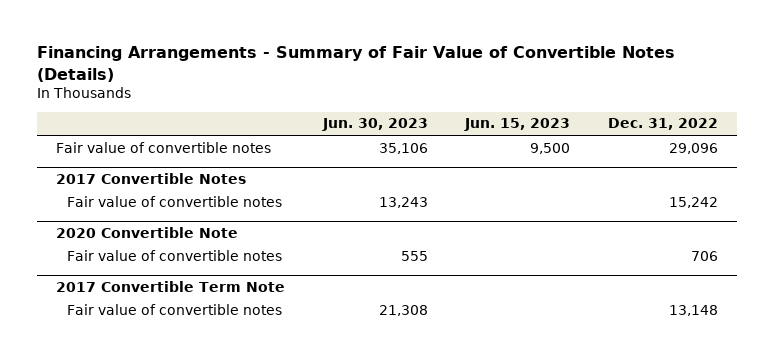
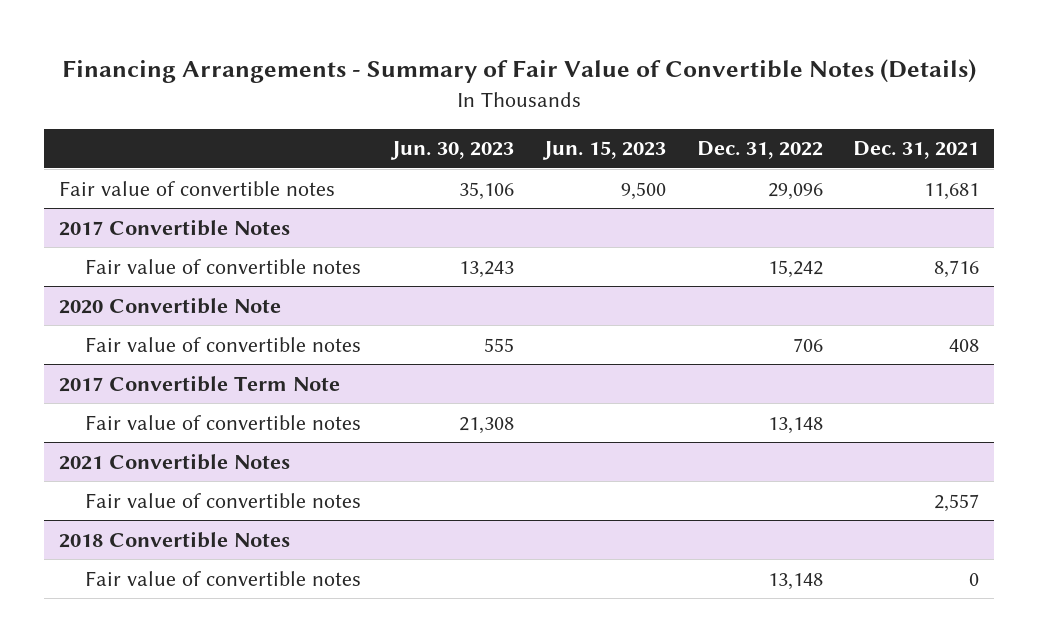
none -> [853,141,980,160] Dec. 31, 2021
none -> [58,452,290,470] 2021 Convertible Notes
none -> [85,492,362,508] Fair value of convertible notes
none -> [58,530,290,548] 2018 Convertible Notes
none -> [85,570,362,586] Fair value of convertible notes

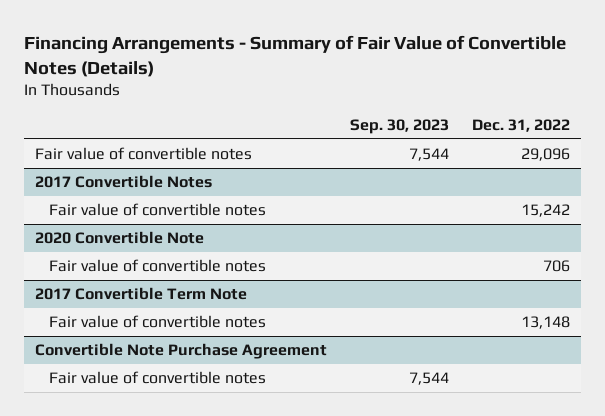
[389,141,514,161] Jun. 30, 2023 -> none
[542,141,667,161] Jun. 15, 2023 -> none
[853,141,980,160] Dec. 31, 2021 -> none
none -> [350,119,450,135] Sep. 30, 2023
[58,452,290,470] 2021 Convertible Notes -> none
none -> [35,342,328,359] Convertible Note Purchase Agreement
[58,530,290,548] 2018 Convertible Notes -> none
[85,570,362,586] Fair value of convertible notes -> none

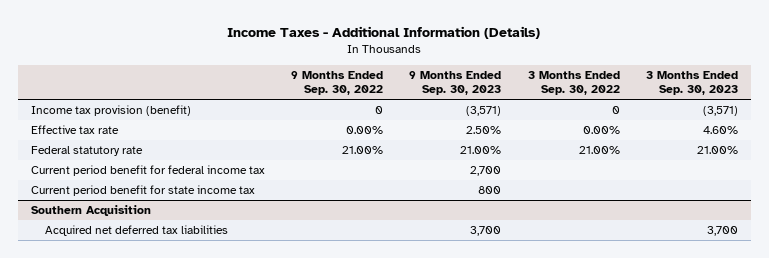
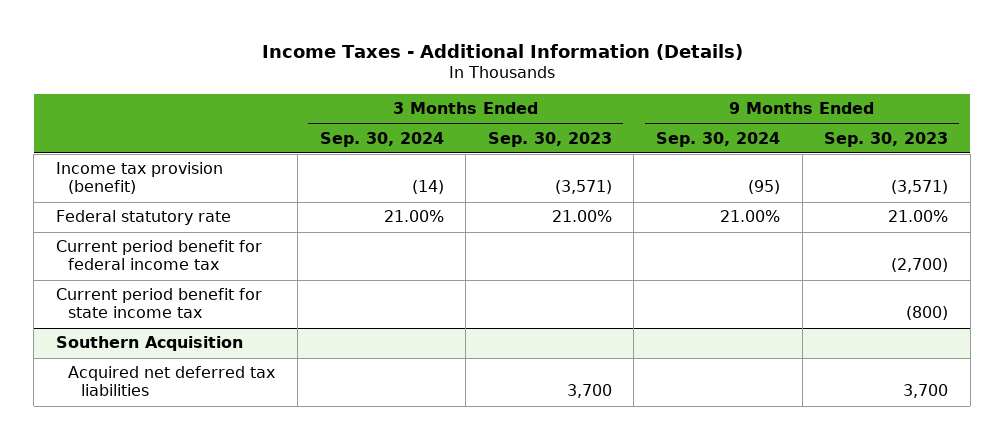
[291,70,384,95] 9 Months Ended Sep. 30, 2022 -> none
[527,70,620,95] 3 Months Ended Sep. 30, 2022 -> none
none -> [319,131,444,147] Sep. 30, 2024
none -> [656,131,781,147] Sep. 30, 2024
[31,125,120,135] Effective tax rate -> none
[470,166,502,177] 2,700 -> [891,258,949,273] (2,700)
[478,186,502,195] 800 -> [906,306,949,321] (800)

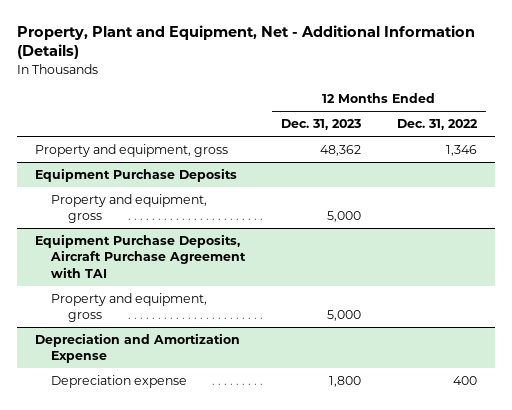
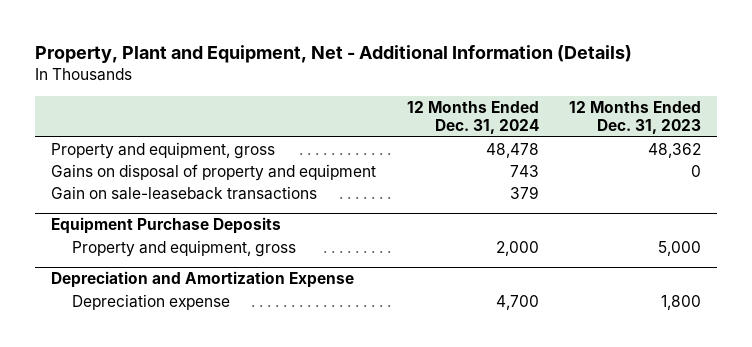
[397,119,479,131] Dec. 31, 2022 -> none
none -> [406,100,539,135] 12 Months Ended Dec. 31, 2024
none -> [50,163,376,181] Gains on disposal of property and equipment
none -> [50,185,317,200] Gain on sale-leaseback transactions
[35,233,247,278] Equipment Purchase Deposits, Aircraft Purchase Agreement with TAI -> none
[51,292,208,323] Property and equipment, gross -> none

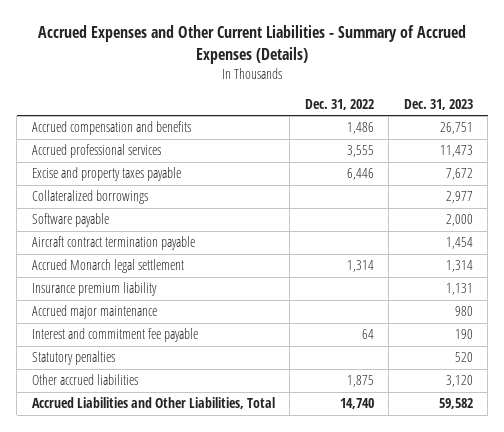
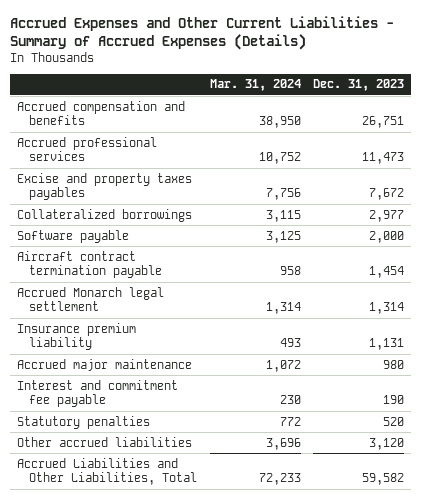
[304,98,374,110] Dec. 31, 2022 -> none
none -> [209,79,301,92] Mar. 31, 2024
[31,167,181,182] Excise and property taxes payable -> [16,172,192,201] Excise and property taxes payables

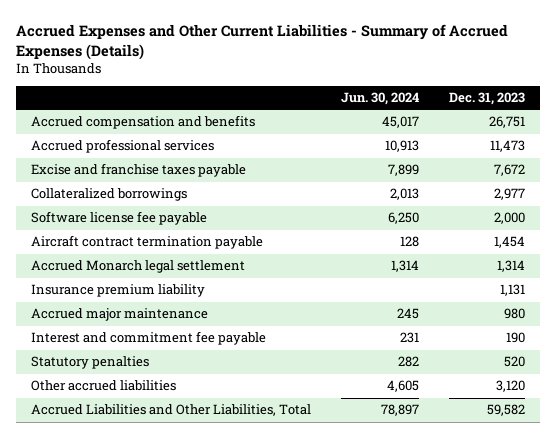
[209,79,301,92] Mar. 31, 2024 -> none
none -> [340,92,419,106] Jun. 30, 2024
[16,172,192,201] Excise and property taxes payables -> [30,163,246,178] Excise and franchise taxes payable
[16,229,129,243] Software payable -> [30,211,207,226] Software license fee payable

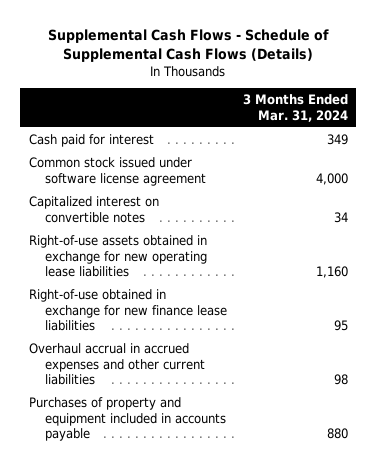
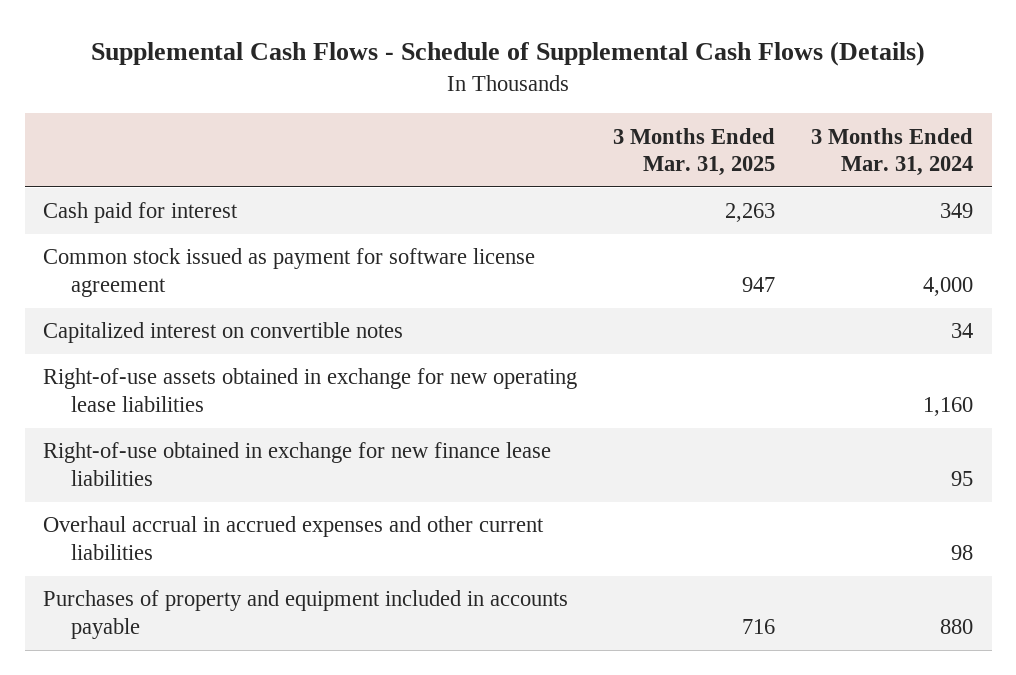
none -> [613,127,776,177] 3 Months Ended Mar. 31, 2025
[28,157,206,186] Common stock issued under software license agreement -> [42,248,535,298] Common stock issued as payment for software license agreement

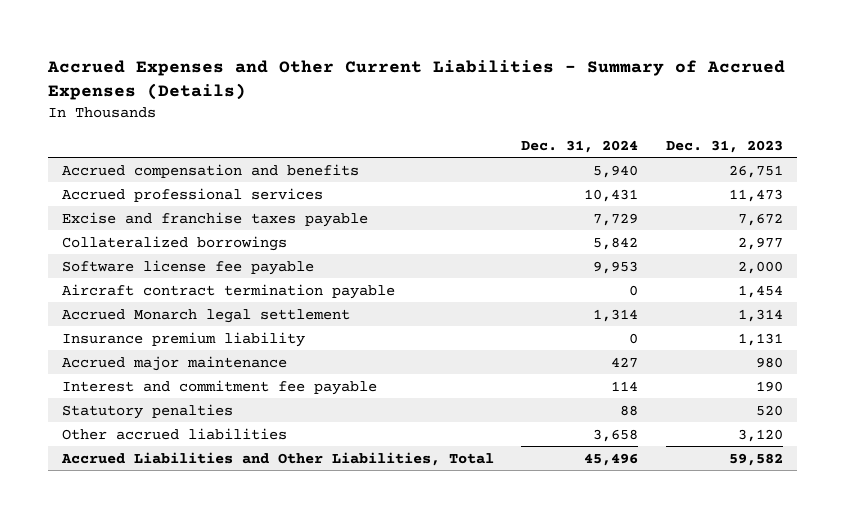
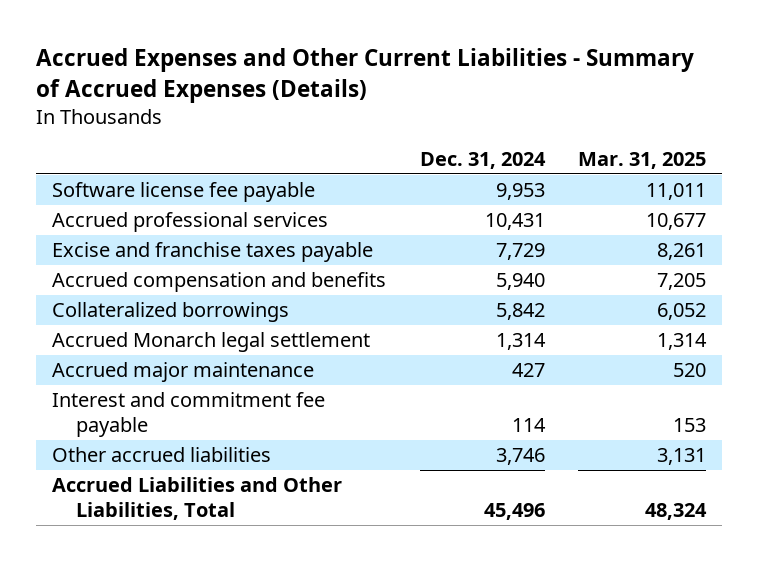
[666,139,784,153] Dec. 31, 2023 -> none
none -> [577,151,706,169] Mar. 31, 2025
[61,259,314,275] Software license fee payable -> [52,182,316,203] Software license fee payable
[61,163,359,178] Accrued compensation and benefits -> [52,272,387,293] Accrued compensation and benefits
[61,283,395,299] Aircraft contract termination payable -> none
[61,331,305,347] Insurance premium liability -> none
[61,403,233,419] Statutory penalties -> none
[593,428,639,442] 3,658 -> [495,448,545,466] 3,746

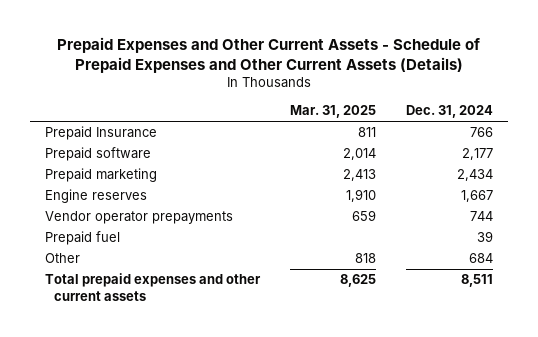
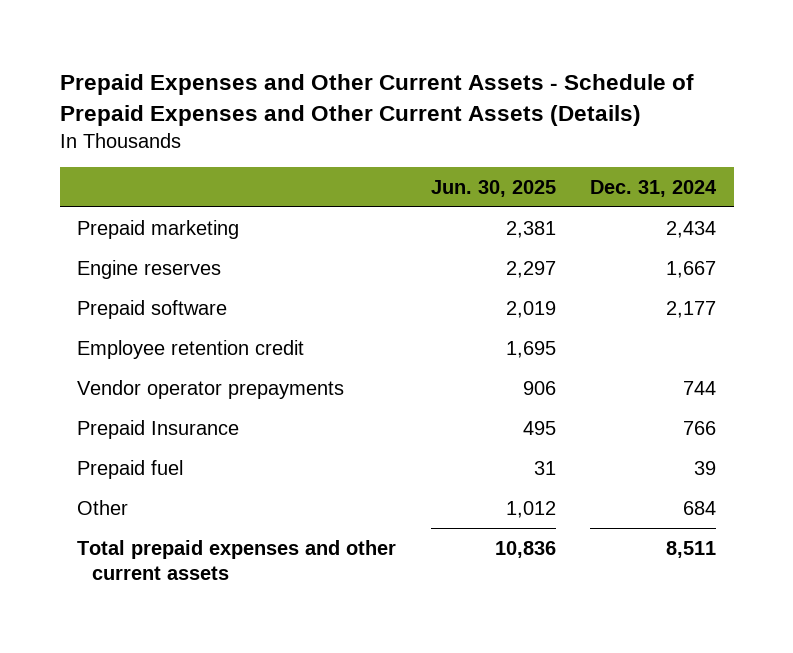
[289,105,376,119] Mar. 31, 2025 -> none
none -> [430,179,556,197] Jun. 30, 2025
[44,147,151,162] Prepaid software -> [76,299,227,319] Prepaid software
none -> [76,339,304,359] Employee retention credit
[44,126,157,141] Prepaid Insurance -> [76,419,239,439] Prepaid Insurance

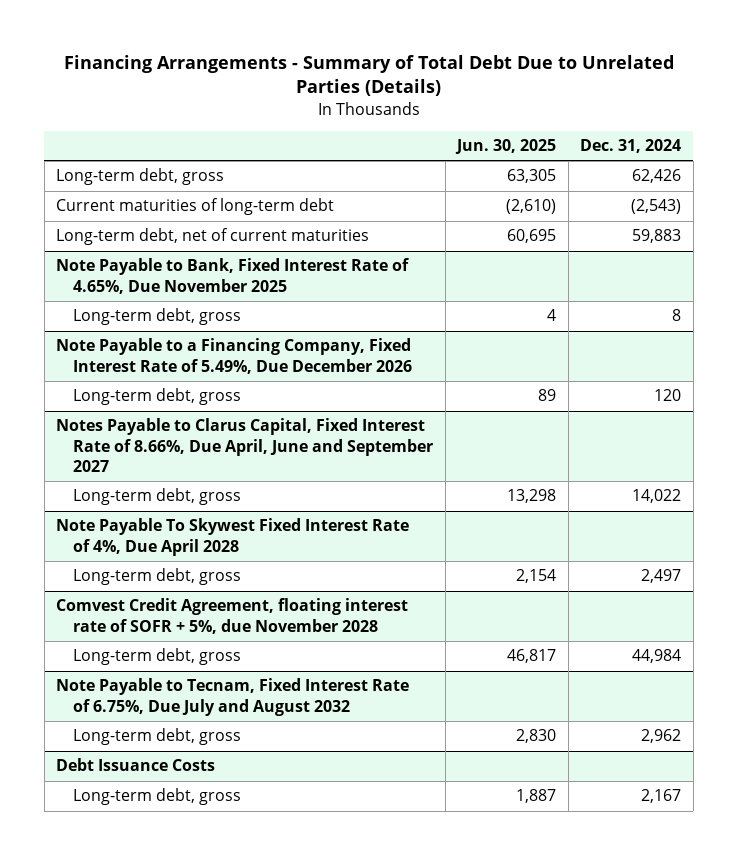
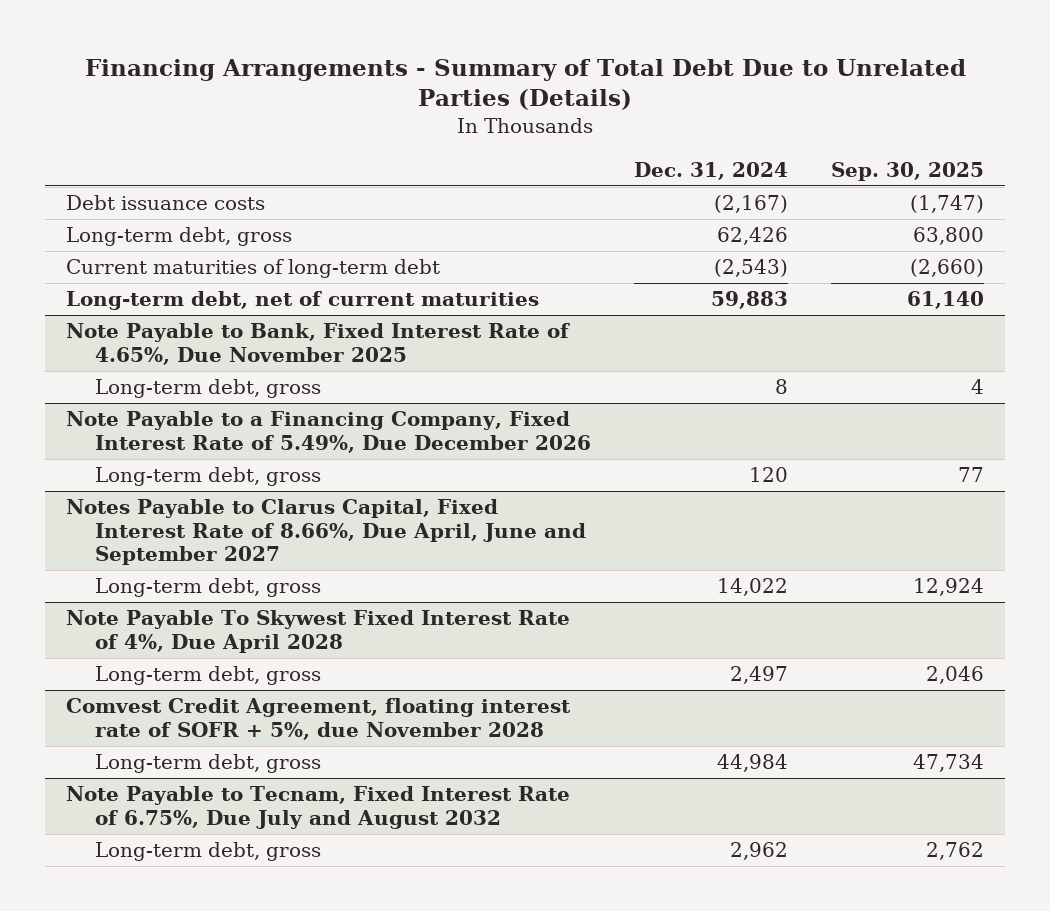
[455,139,557,155] Jun. 30, 2025 -> none
none -> [830,161,984,181] Sep. 30, 2025
none -> [66,195,266,211] Debt issuance costs
[56,758,216,772] Debt Issuance Costs -> none
[73,788,242,806] Long-term debt, gross -> none

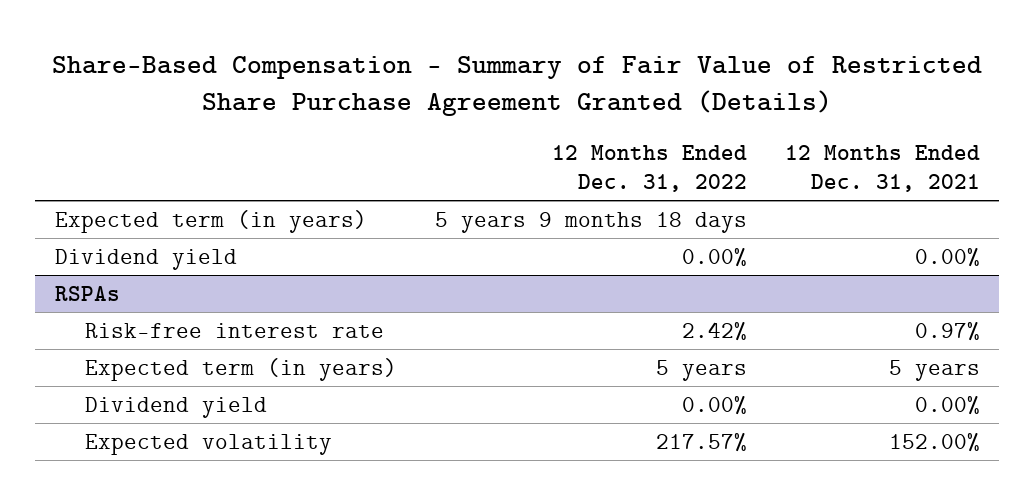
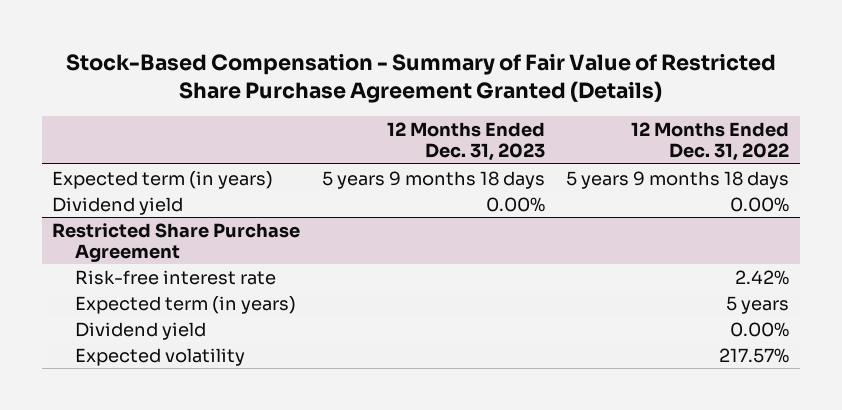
[52,55,983,117] Share-Based Compensation - Summary of Fair Value of Restricted Share Purchase Agreement Granted (Details) -> [65,52,776,103] Stock-Based Compensation - Summary of Fair Value of Restricted Share Purchase Agreement Granted (Details)
[785,144,981,193] 12 Months Ended Dec. 31, 2021 -> none
none -> [386,121,545,162] 12 Months Ended Dec. 31, 2023
[54,285,120,301] RSPAs -> [52,222,301,262] Restricted Share Purchase Agreement

